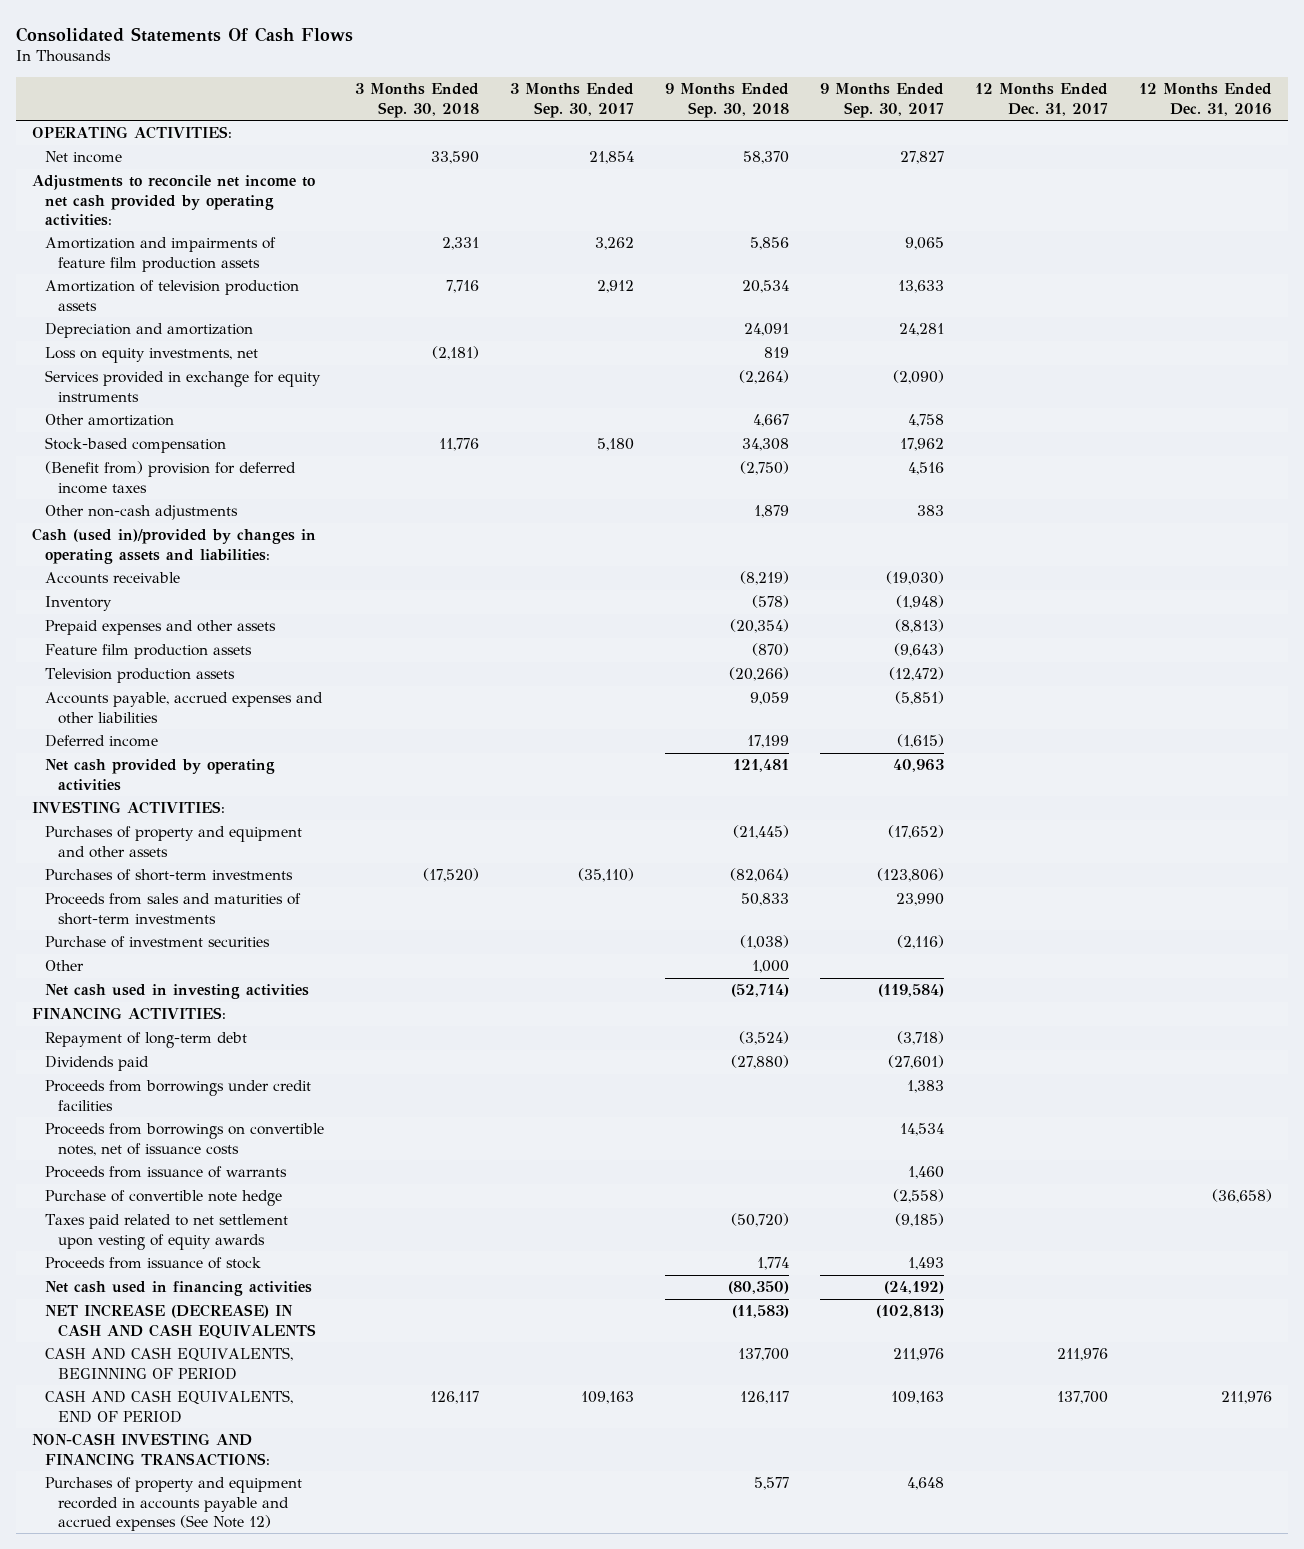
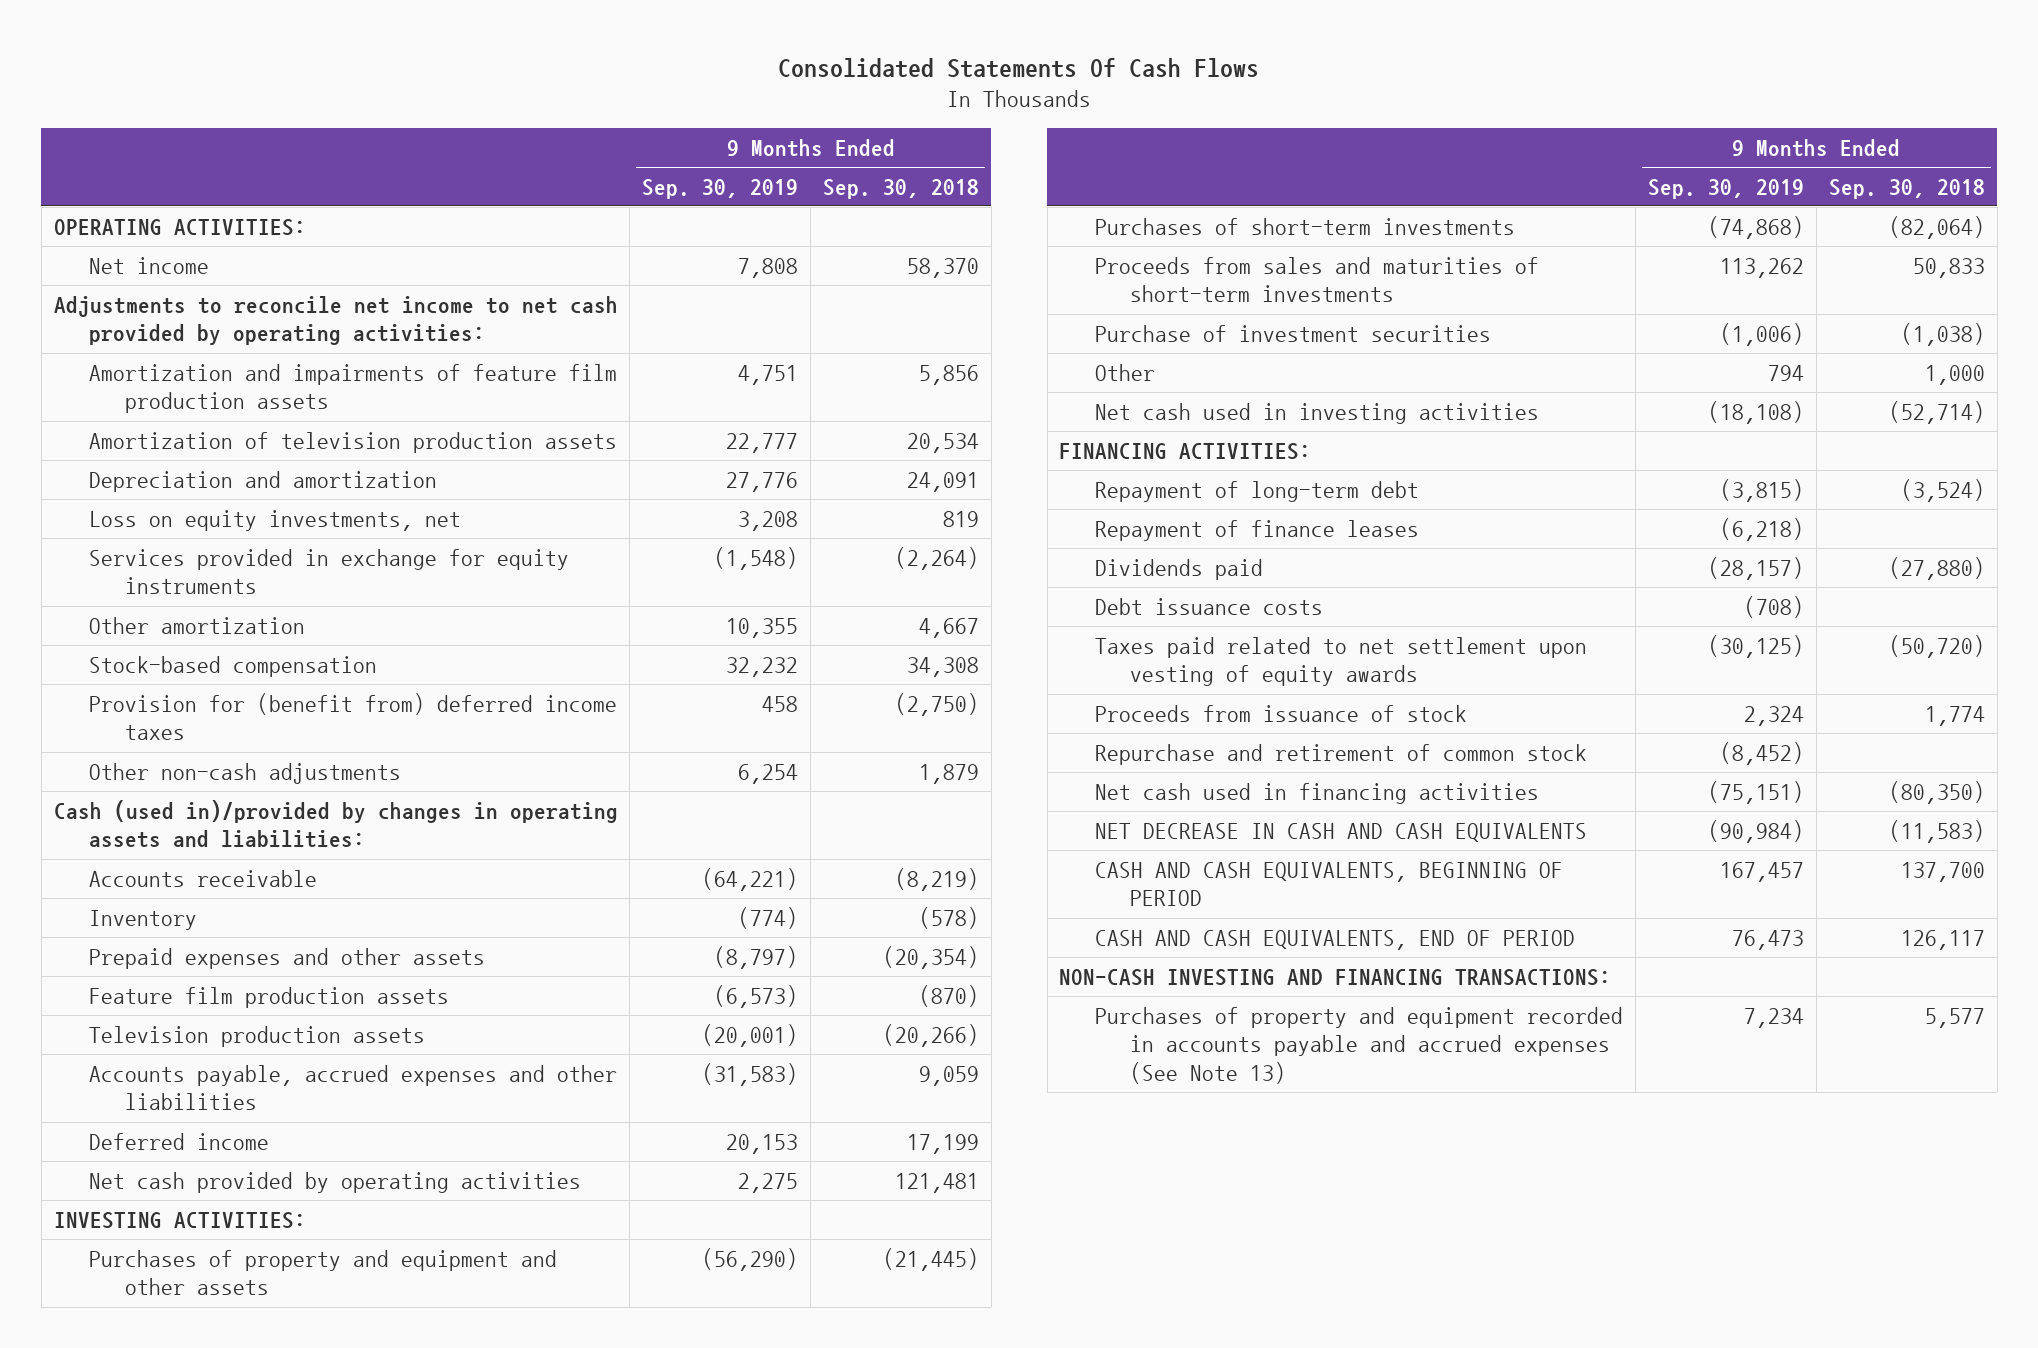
[354,83,479,118] 3 Months Ended Sep. 30, 2018 -> none
[509,83,634,118] 3 Months Ended Sep. 30, 2017 -> none
[819,83,944,118] 9 Months Ended Sep. 30, 2017 -> none
[974,83,1108,116] 12 Months Ended Dec. 31, 2017 -> none
[1139,83,1273,116] 12 Months Ended Dec. 31, 2016 -> none
none -> [642,178,799,199] Sep. 30, 2019
[44,461,296,494] (Benefit from) provision for deferred income taxes -> [89,692,618,741] Provision for (benefit from) deferred income taxes
none -> [1094,519,1419,541] Repayment of finance leases
[44,1080,311,1111] Proceeds from borrowings under credit facilities -> none
[44,1123,324,1156] Proceeds from borrowings on convertible notes, net of issuance costs -> none
[44,1166,287,1179] Proceeds from issuance of warrants -> none
[44,1190,282,1207] Purchase of convertible note hedge -> none
none -> [1094,597,1323,615] Debt issuance costs
none -> [1094,743,1587,765] Repurchase and retirement of common stock
[44,1304,316,1339] NET INCREASE (DECREASE) IN CASH AND CASH EQUIVALENTS -> [1094,822,1587,842] NET DECREASE IN CASH AND CASH EQUIVALENTS
[44,1477,302,1531] Purchases of property and equipment recorded in accounts payable and accrued expenses (See Note 12) -> [1094,1006,1623,1084] Purchases of property and equipment recorded in accounts payable and accrued expenses (See Note 13)

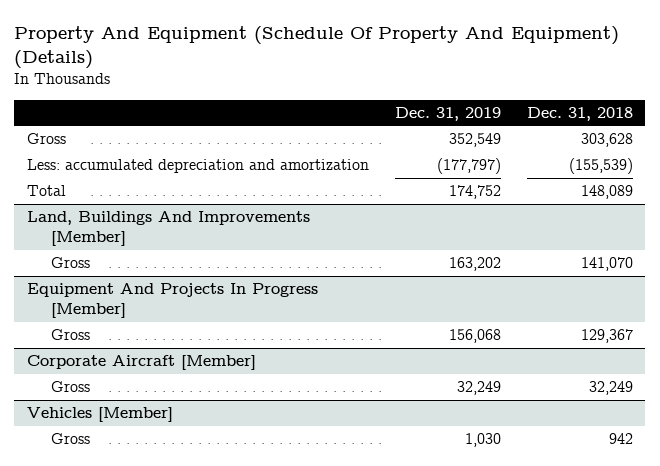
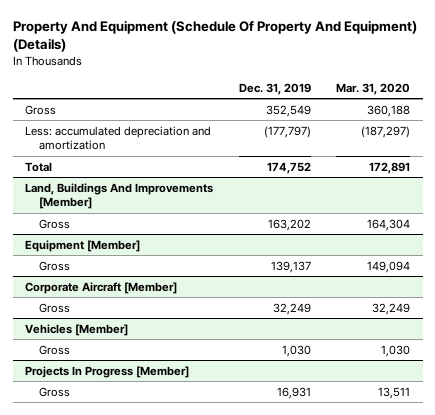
[526,107,633,122] Dec. 31, 2018 -> none
none -> [335,82,410,95] Mar. 31, 2020
[27,283,319,319] Equipment And Projects In Progress [Member] -> [25,239,141,252] Equipment [Member]
[448,329,501,344] 156,068 -> [270,260,311,273] 139,137
none -> [25,365,190,378] Projects In Progress [Member]
none -> [39,386,71,397] Gross

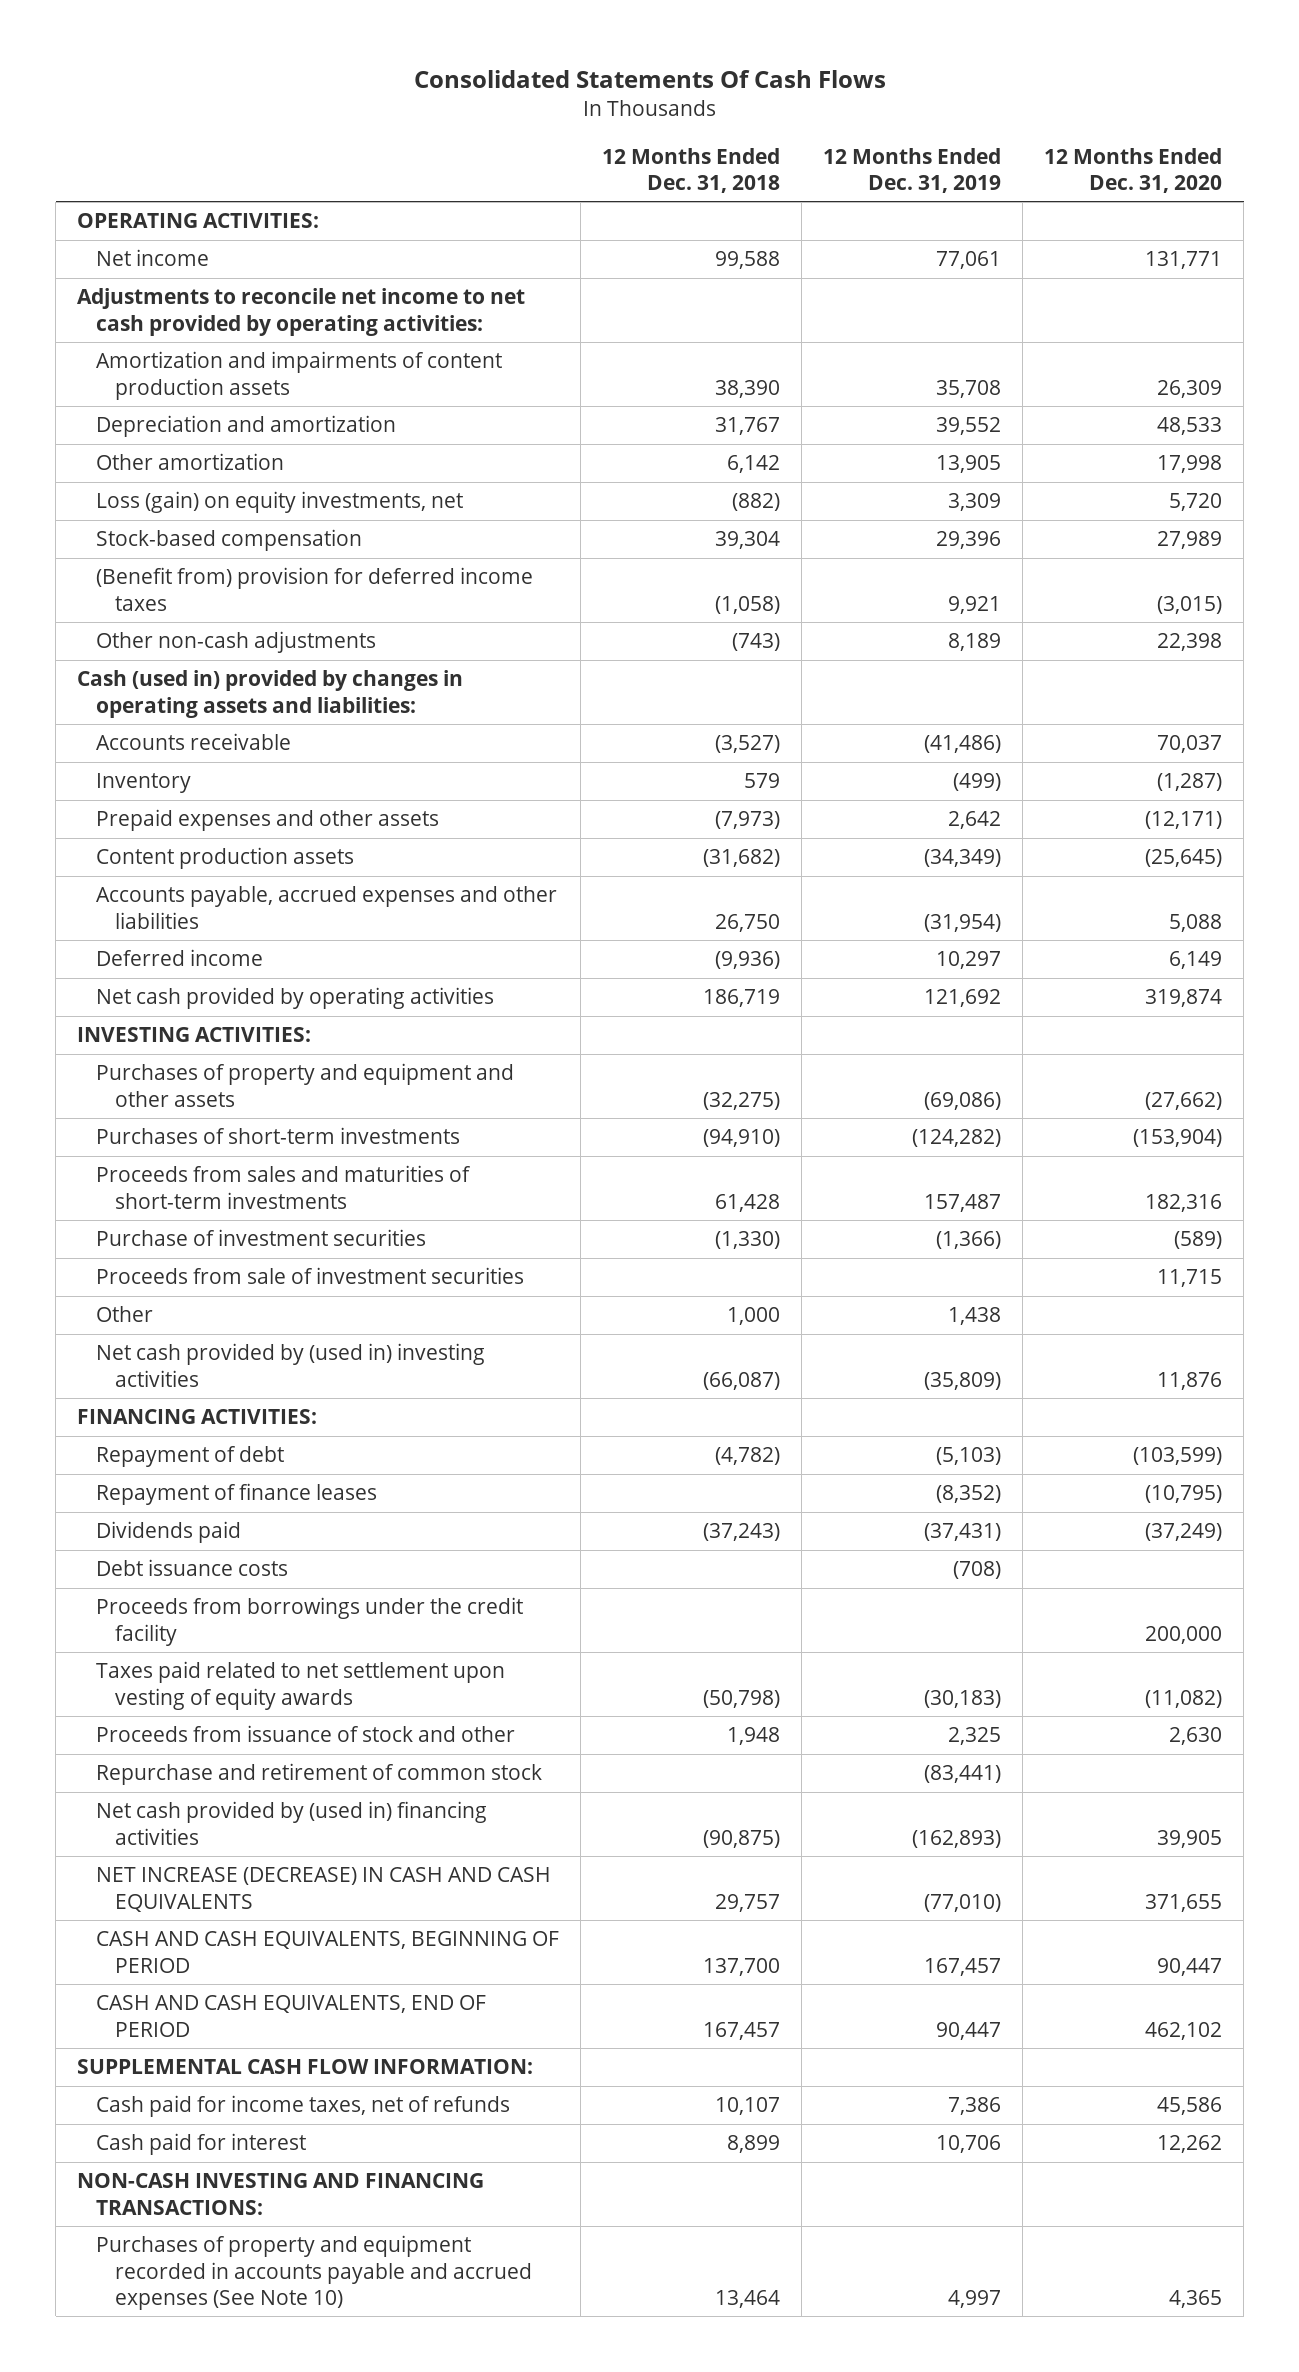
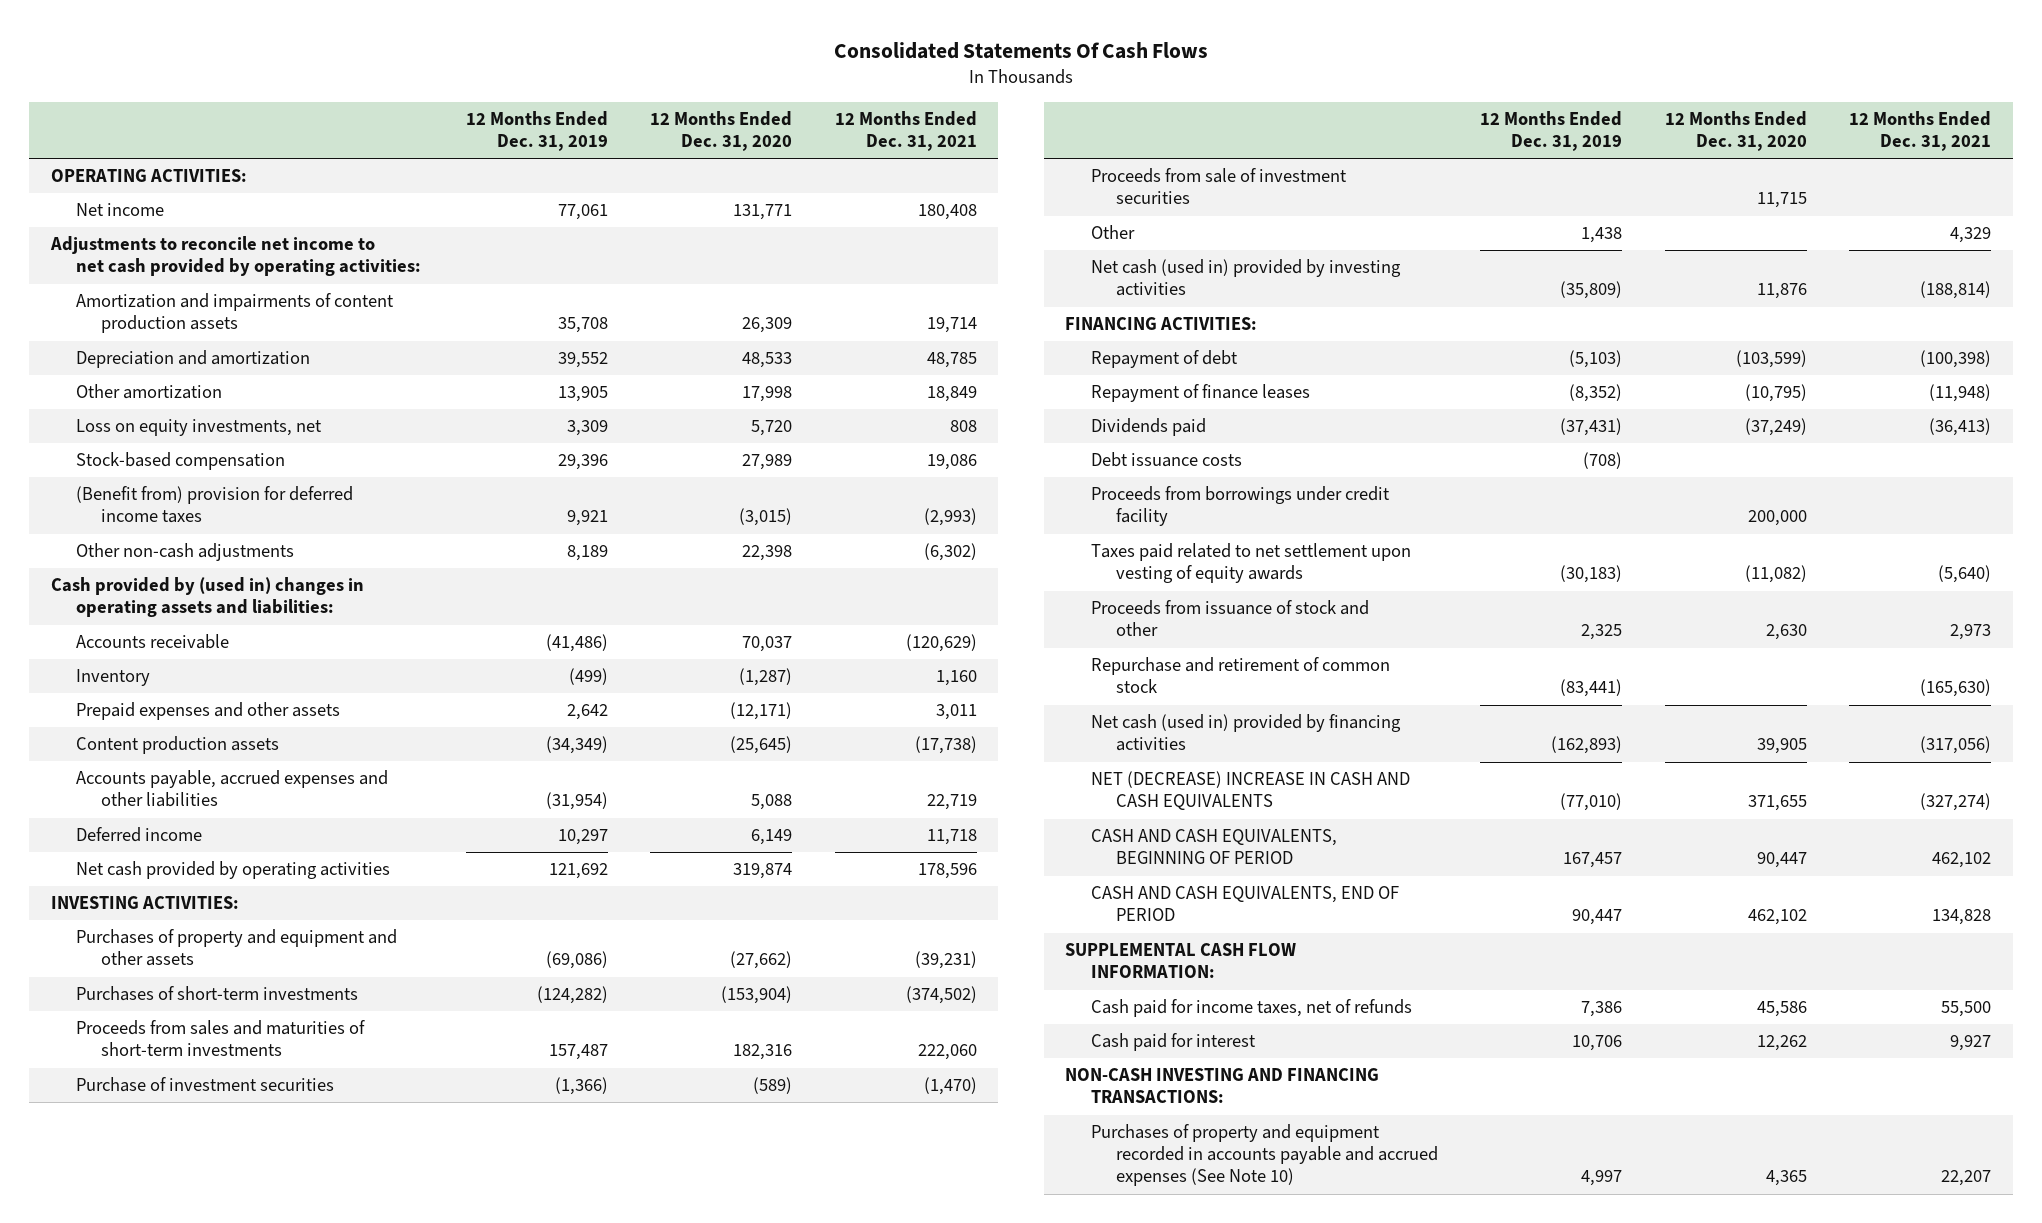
[602,147,781,193] 12 Months Ended Dec. 31, 2018 -> none
none -> [834,110,977,151] 12 Months Ended Dec. 31, 2021
[96,491,464,514] Loss (gain) on equity investments, net -> [75,419,322,437] Loss on equity investments, net
[77,670,464,718] Cash (used in) provided by changes in operating assets and liabilities: -> [50,577,364,618] Cash provided by (used in) changes in operating assets and liabilities:
[96,1343,486,1387] Net cash provided by (used in) investing activities -> [1090,259,1401,297] Net cash (used in) provided by investing activities
[96,1597,524,1646] Proceeds from borrowings under the credit facility -> [1090,486,1390,527] Proceeds from borrowings under credit facility
[96,1801,488,1845] Net cash provided by (used in) financing activities -> [1090,714,1401,752] Net cash (used in) provided by financing activities
[96,1867,552,1912] NET INCREASE (DECREASE) IN CASH AND CASH EQUIVALENTS -> [1090,771,1410,811] NET (DECREASE) INCREASE IN CASH AND CASH EQUIVALENTS

